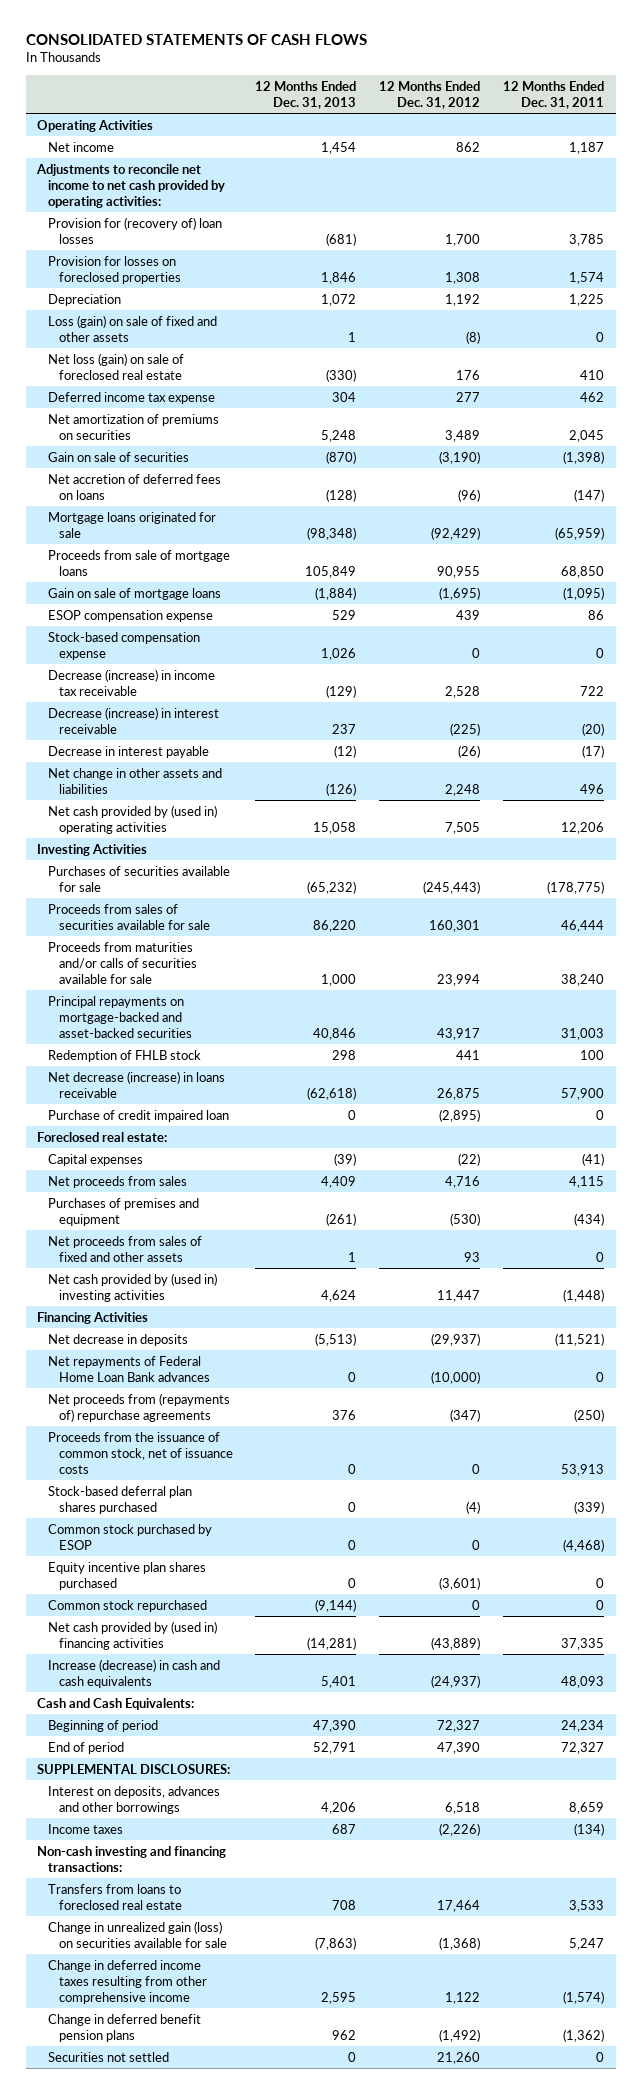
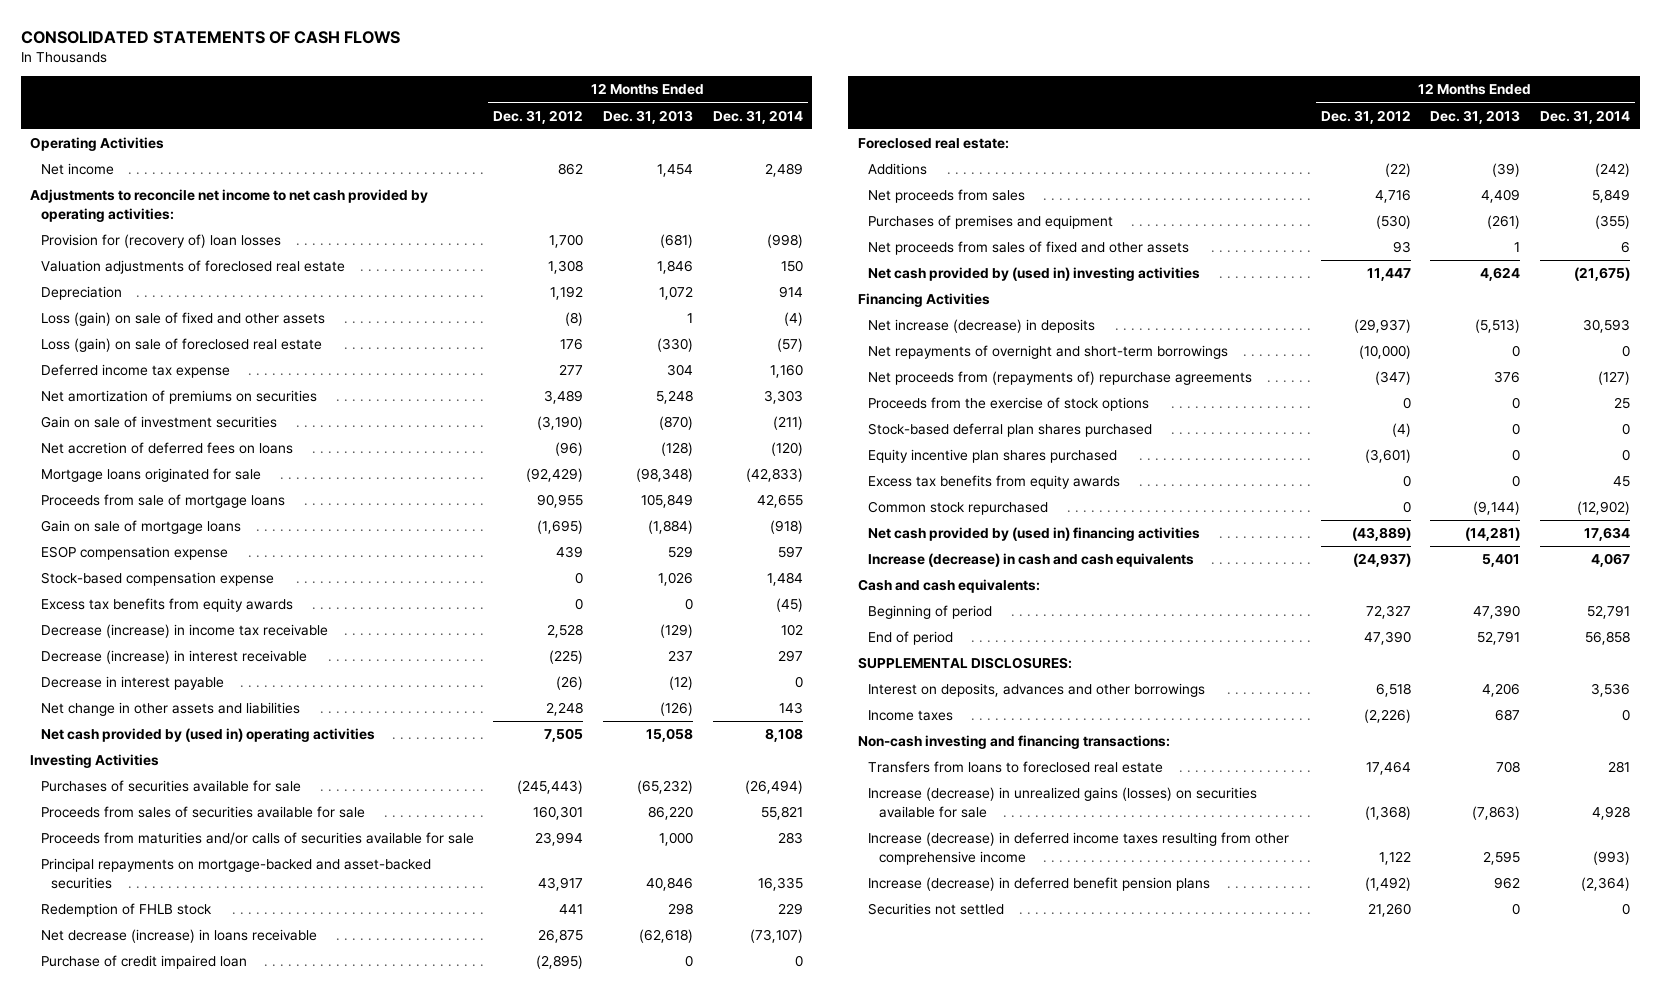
[503,80,605,109] 12 Months Ended Dec. 31, 2011 -> none
none -> [712,109,803,124] Dec. 31, 2014
[47,255,181,284] Provision for losses on foreclosed properties -> [40,260,345,275] Valuation adjustments of foreclosed real estate
[47,352,184,380] Net loss (gain) on sale of foreclosed real estate -> [40,338,322,353] Loss (gain) on sale of foreclosed real estate
[47,451,189,462] Gain on sale of securities -> [40,416,277,429] Gain on sale of investment securities
none -> [40,598,293,613] Excess tax benefits from equity awards
[47,1153,143,1166] Capital expenses -> [868,163,928,176] Additions
[47,1355,210,1382] Net repayments of Federal Home Loan Bank advances -> none
[47,1333,188,1346] Net decrease in deposits -> [868,319,1096,334] Net increase (decrease) in deposits
none -> [868,345,1229,360] Net repayments of overnight and short-term borrowings
[47,1431,233,1474] Proceeds from the issuance of common stock, net of issuance costs -> none
none -> [868,397,1150,412] Proceeds from the exercise of stock options
[47,1523,212,1550] Common stock purchased by ESOP -> none
none -> [868,475,1121,490] Excess tax benefits from equity awards
[37,1697,195,1710] Cash and Cash Equivalents: -> [857,579,1040,594] Cash and cash equivalents:
[47,1920,227,1948] Change in unrealized gain (loss) on securities available for sale -> [868,787,1258,818] Increase (decrease) in unrealized gains (losses) on securities available for sale
[47,1959,207,2004] Change in deferred income taxes resulting from other comprehensive income -> [868,832,1290,865] Increase (decrease) in deferred income taxes resulting from other comprehensive income
[47,2013,201,2042] Change in deferred benefit pension plans -> [868,877,1211,892] Increase (decrease) in deferred benefit pension plans

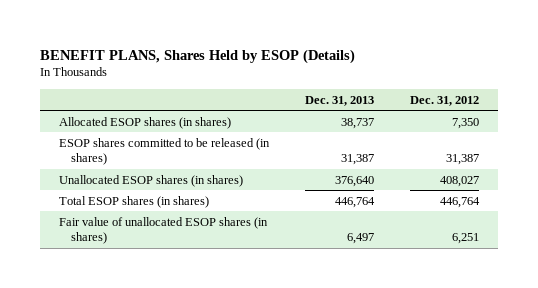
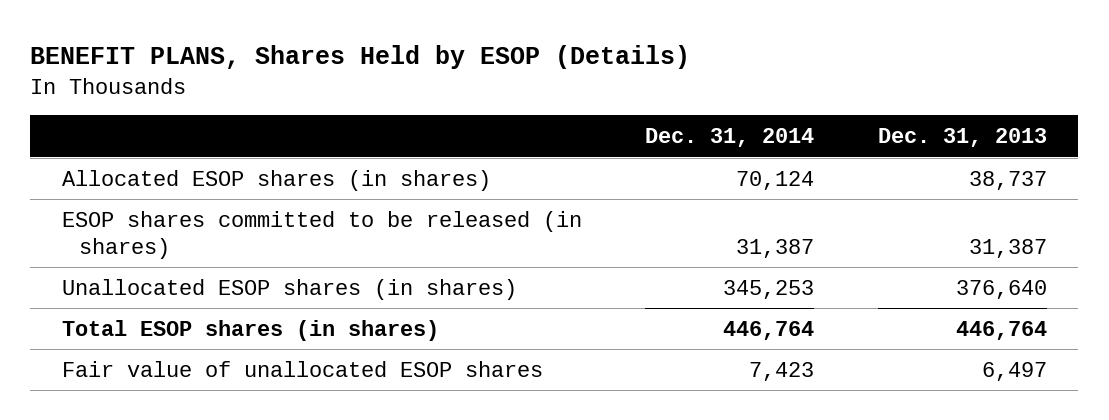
[410,95,480,106] Dec. 31, 2012 -> none
none -> [645,128,815,148] Dec. 31, 2014
[58,216,268,244] Fair value of unallocated ESOP shares (in shares) -> [61,360,543,377] Fair value of unallocated ESOP shares

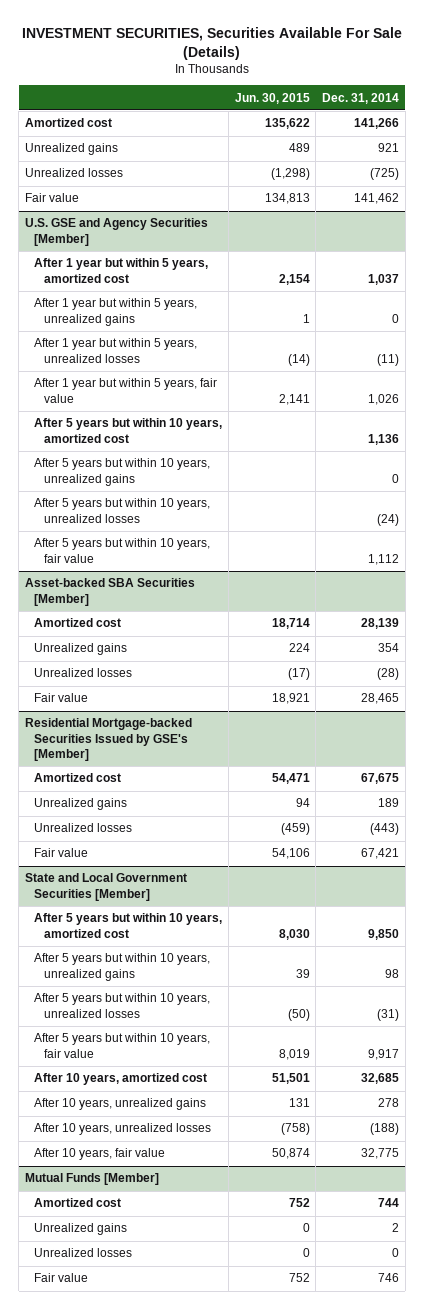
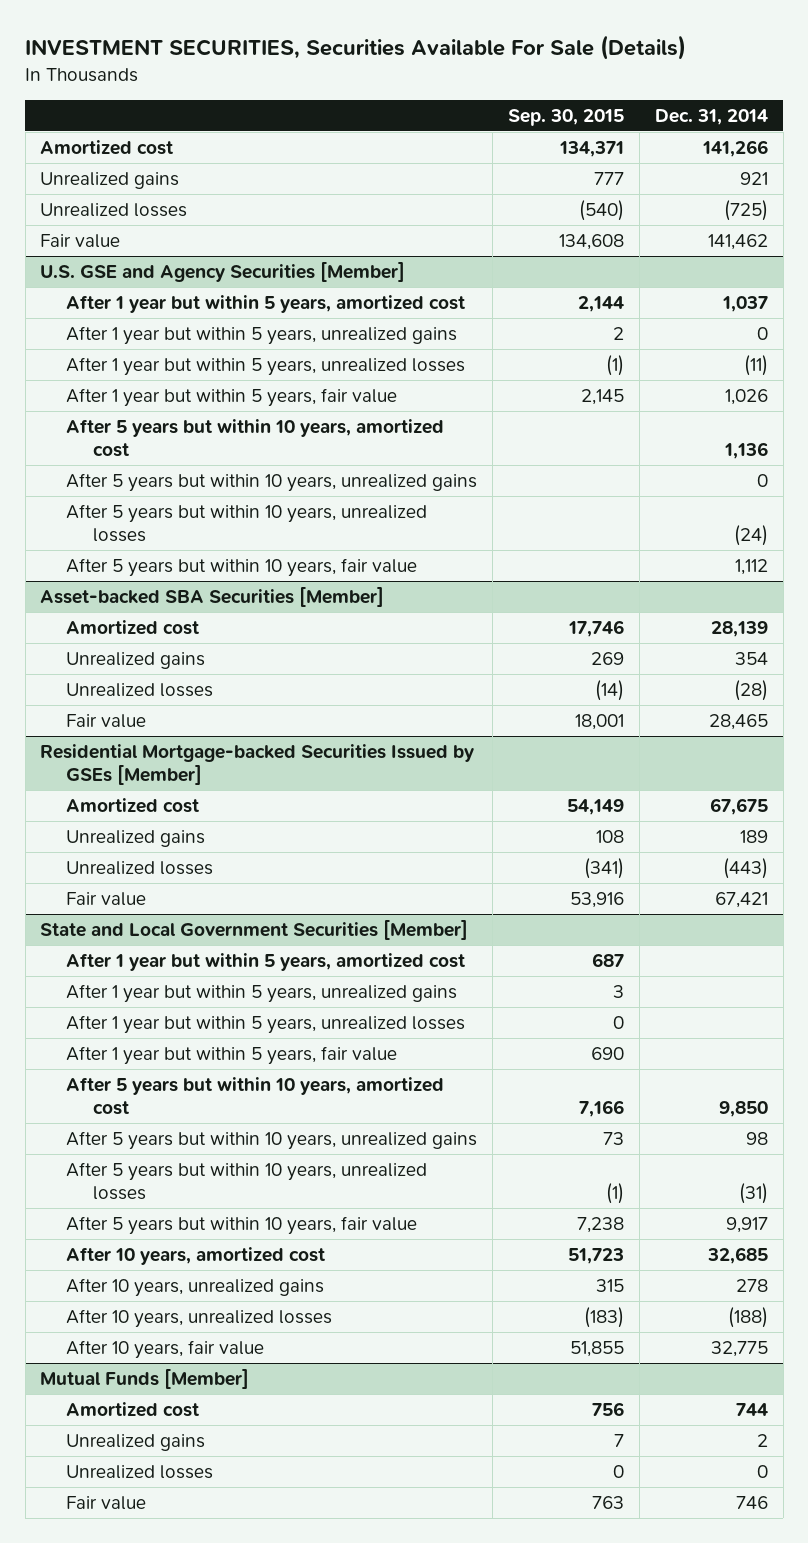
[234,92,310,104] Jun. 30, 2015 -> none
none -> [508,109,625,127] Sep. 30, 2015
[24,718,192,762] Residential Mortgage-backed Securities Issued by GSE's [Member] -> [40,743,475,786] Residential Mortgage-backed Securities Issued by GSEs [Member]
none -> [66,952,466,971] After 1 year but within 5 years, amortized cost
none -> [66,983,458,1003] After 1 year but within 5 years, unrealized gains
none -> [66,1014,466,1034] After 1 year but within 5 years, unrealized losses
none -> [66,1045,398,1065] After 1 year but within 5 years, fair value

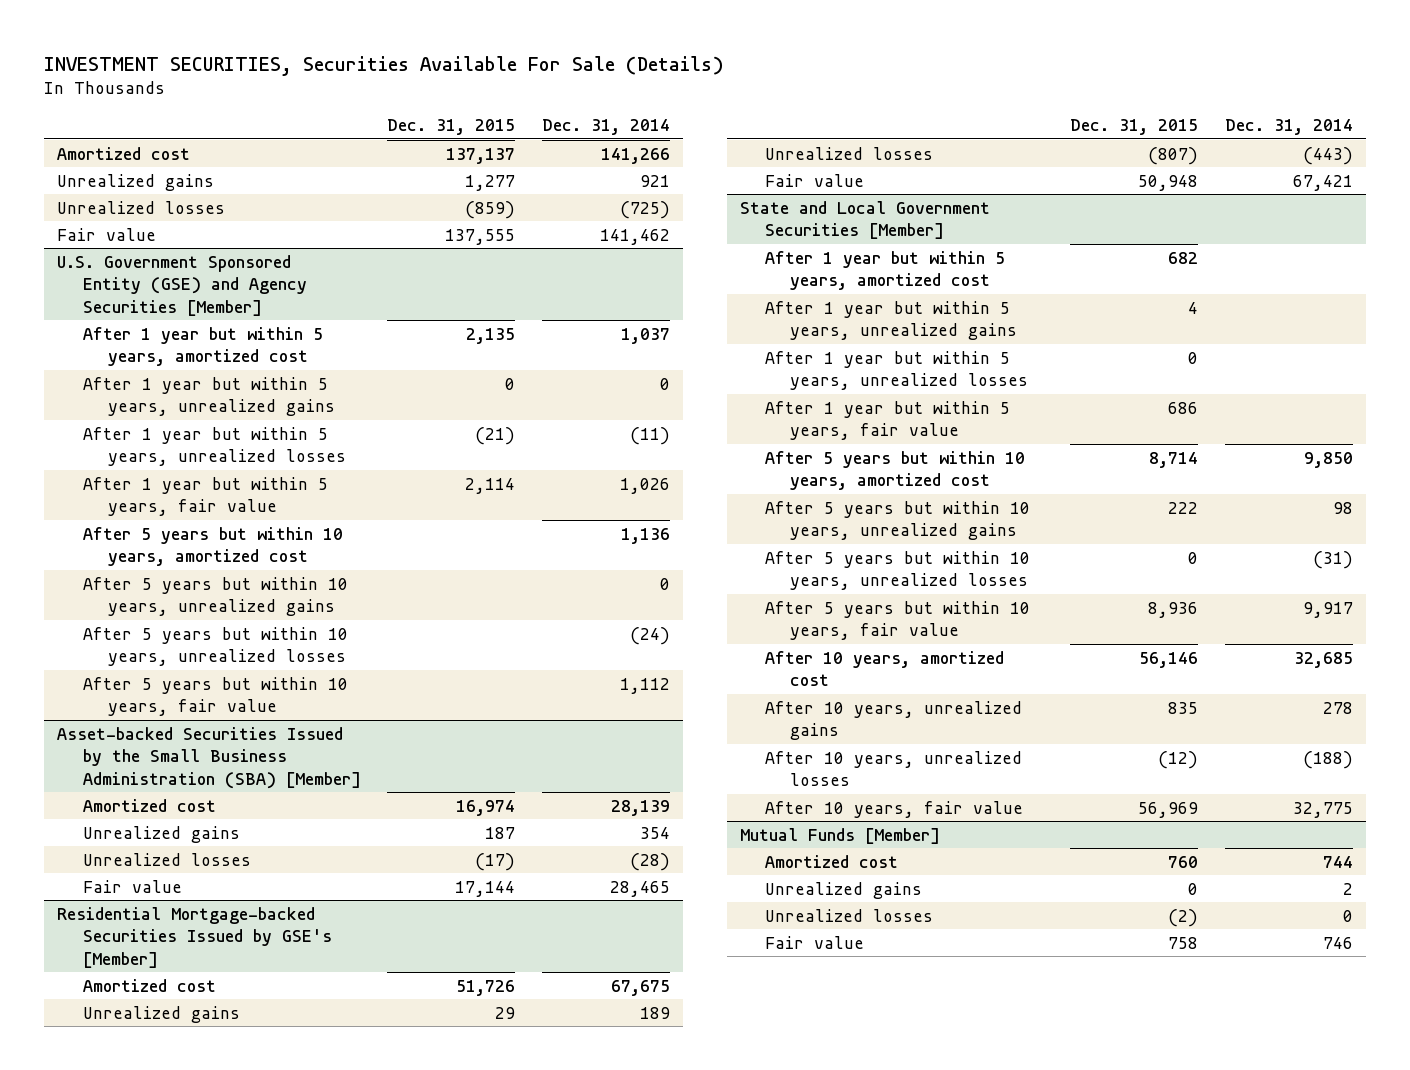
[508,109,625,127] Sep. 30, 2015 -> none
none -> [387,119,516,136] Dec. 31, 2015
[40,261,406,282] U.S. GSE and Agency Securities [Member] -> [57,254,307,316] U.S. Government Sponsored Entity (GSE) and Agency Securities [Member]
[40,586,385,607] Asset-backed SBA Securities [Member] -> [57,726,361,789] Asset-backed Securities Issued by the Small Business Administration (SBA) [Member]
[40,743,475,786] Residential Mortgage-backed Securities Issued by GSEs [Member] -> [57,906,332,968] Residential Mortgage-backed Securities Issued by GSE's [Member]

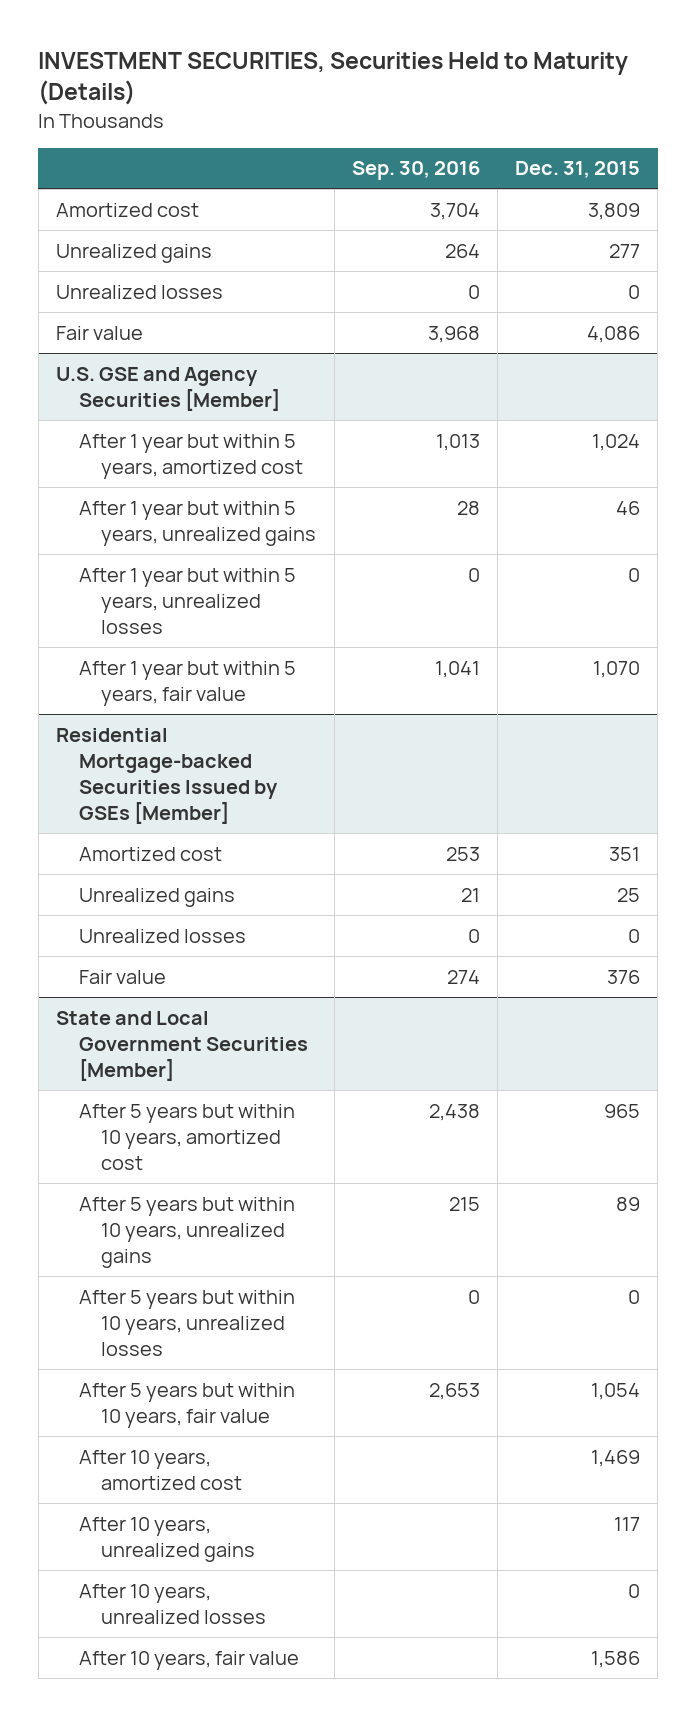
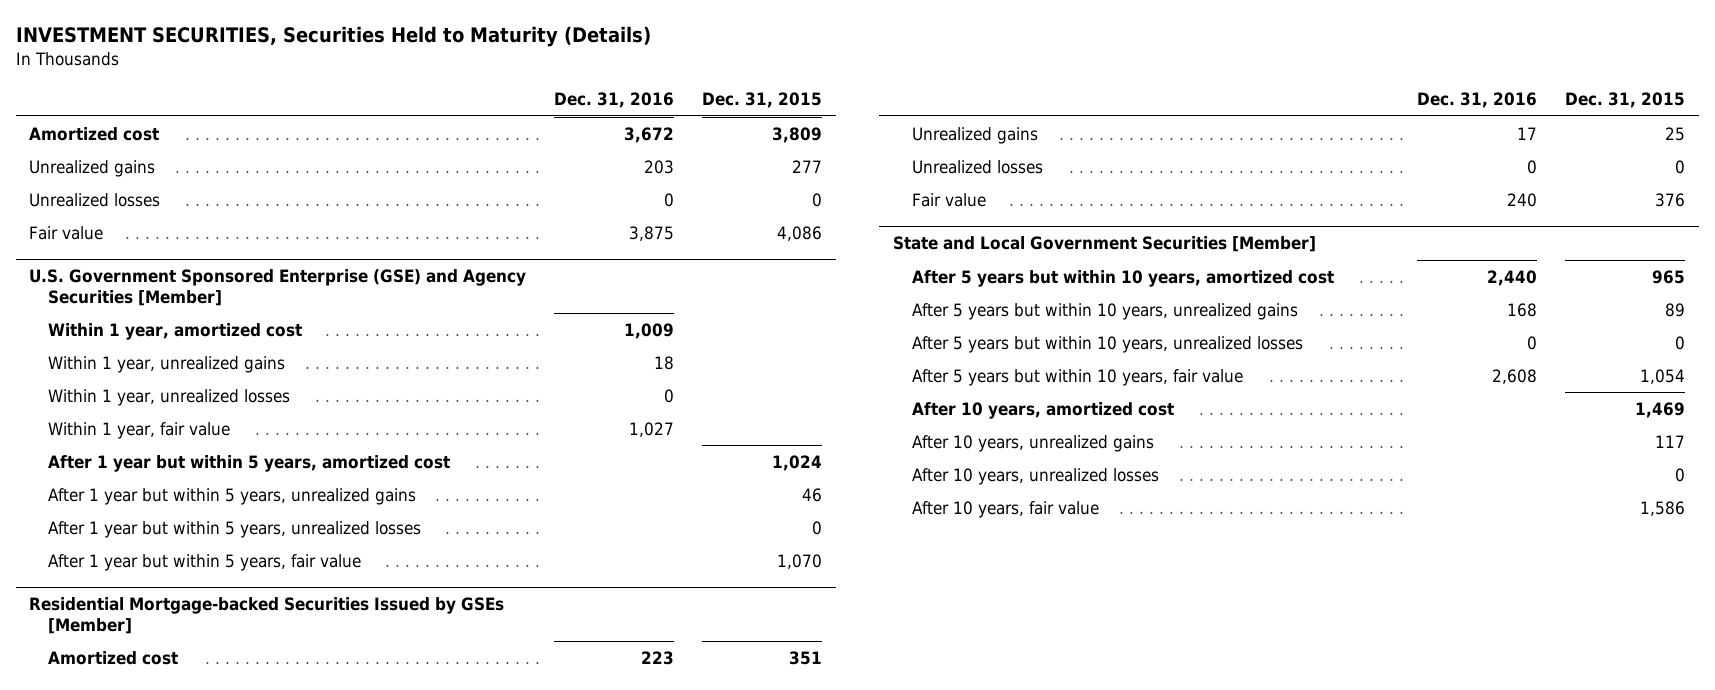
[351,161,480,181] Sep. 30, 2016 -> none
none -> [554,92,675,109] Dec. 31, 2016
[55,366,280,411] U.S. GSE and Agency Securities [Member] -> [29,269,527,307] U.S. Government Sponsored Enterprise (GSE) and Agency Securities [Member]
none -> [48,322,303,340] Within 1 year, amortized cost
none -> [48,355,286,373] Within 1 year, unrealized gains
none -> [48,388,291,406] Within 1 year, unrealized losses
none -> [48,421,231,439] Within 1 year, fair value

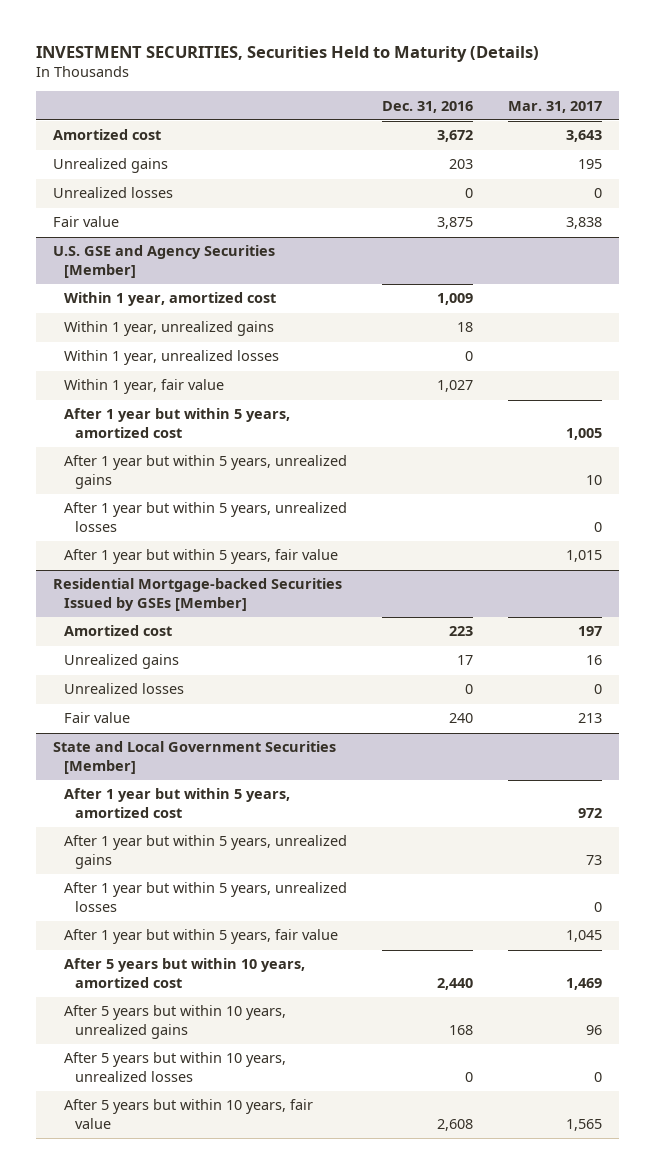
[701,92,822,109] Dec. 31, 2015 -> none
none -> [507,100,602,113] Mar. 31, 2017
[29,269,527,307] U.S. Government Sponsored Enterprise (GSE) and Agency Securities [Member] -> [53,245,276,278] U.S. GSE and Agency Securities [Member]
none -> [63,788,290,818] After 1 year but within 5 years, amortized cost
none -> [63,835,347,869] After 1 year but within 5 years, unrealized gains
none -> [63,882,347,912] After 1 year but within 5 years, unrealized losses
none -> [63,929,338,945] After 1 year but within 5 years, fair value
[911,401,1174,419] After 10 years, amortized cost -> none
[911,434,1154,452] After 10 years, unrealized gains -> none
[911,467,1159,485] After 10 years, unrealized losses -> none
[911,500,1099,518] After 10 years, fair value -> none

